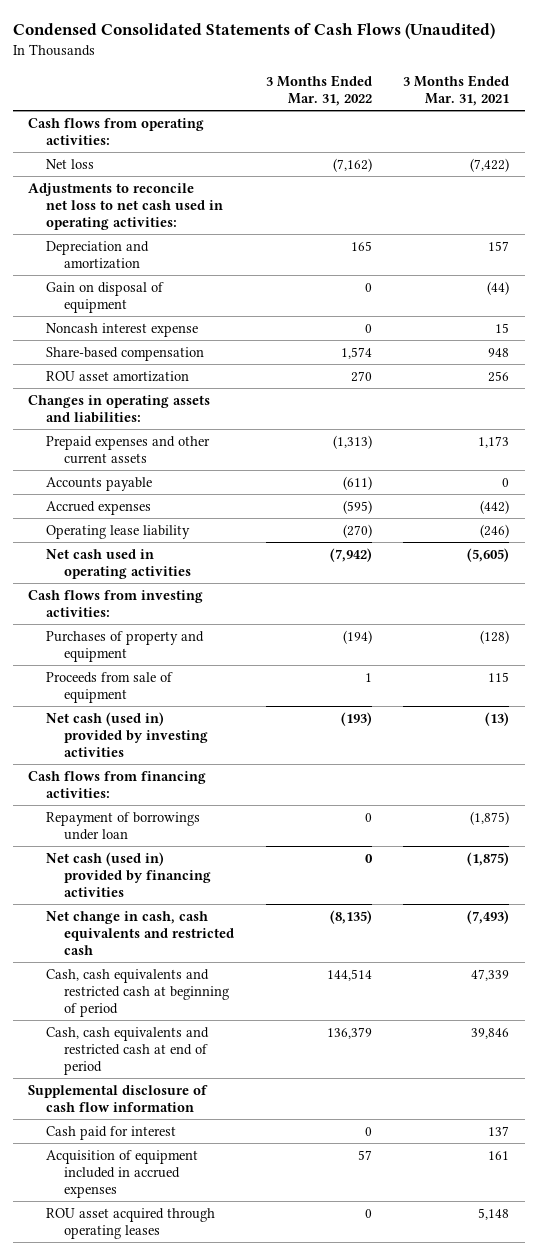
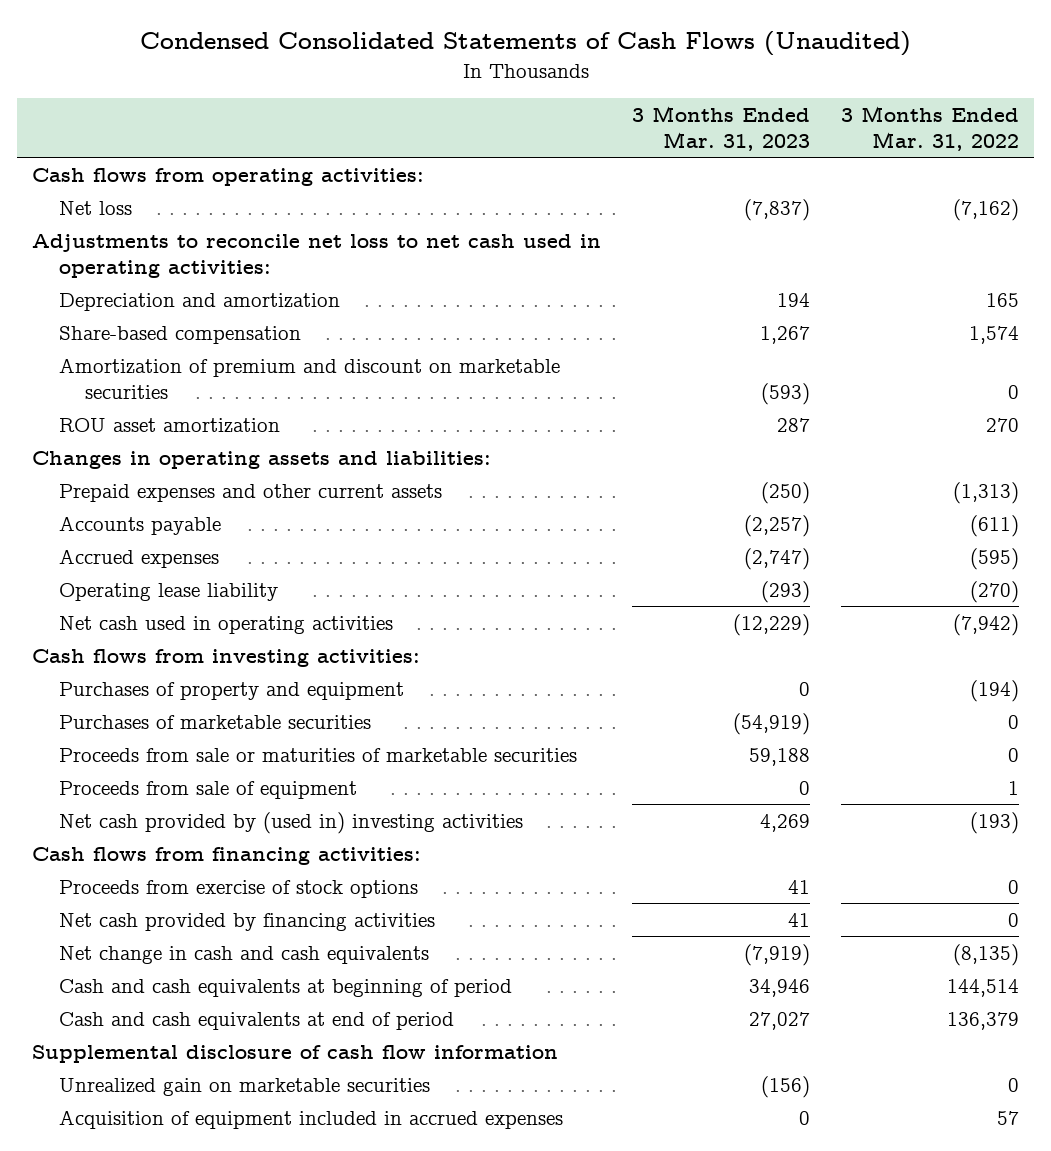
[403,75,510,107] 3 Months Ended Mar. 31, 2021 -> none
none -> [632,106,811,152] 3 Months Ended Mar. 31, 2023
[46,281,165,313] Gain on disposal of equipment -> none
[46,322,199,337] Noncash interest expense -> none
none -> [58,357,560,399] Amortization of premium and discount on marketable securities
none -> [58,714,371,729] Purchases of marketable securities
none -> [58,747,577,762] Proceeds from sale or maturities of marketable securities
[46,711,209,757] Net cash (used in) provided by investing activities -> [58,811,523,834] Net cash provided by (used in) investing activities
[46,811,201,840] Repayment of borrowings under loan -> none
none -> [58,879,418,898] Proceeds from exercise of stock options
[46,851,212,897] Net cash (used in) provided by financing activities -> [58,912,435,931] Net cash provided by financing activities
[46,910,235,955] Net change in cash, cash equivalents and restricted cash -> [58,945,429,964] Net change in cash and cash equivalents
[46,968,230,1017] Cash, cash equivalents and restricted cash at beginning of period -> [58,978,512,997] Cash and cash equivalents at beginning of period
[46,1026,210,1075] Cash, cash equivalents and restricted cash at end of period -> [58,1011,454,1030] Cash and cash equivalents at end of period
[46,1125,177,1140] Cash paid for interest -> none
none -> [58,1077,430,1096] Unrealized gain on marketable securities
[46,1207,216,1239] ROU asset acquired through operating leases -> none

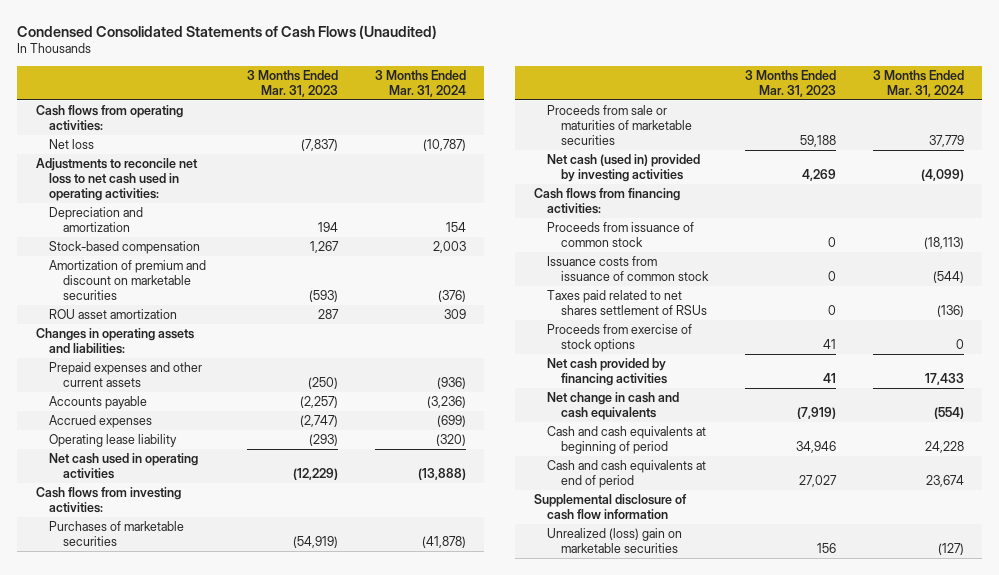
[840,106,1019,152] 3 Months Ended Mar. 31, 2022 -> none
none -> [374,69,466,97] 3 Months Ended Mar. 31, 2024
[58,325,301,344] Share-based compensation -> [49,240,201,254] Stock-based compensation
[58,681,404,700] Purchases of property and equipment -> none
[58,780,357,799] Proceeds from sale of equipment -> none
[58,811,523,834] Net cash provided by (used in) investing activities -> [547,153,701,182] Net cash (used in) provided by investing activities
none -> [547,221,695,247] Proceeds from issuance of common stock
none -> [547,255,710,281] Issuance costs from issuance of common stock
none -> [547,289,708,315] Taxes paid related to net shares settlement of RSUs
[58,1109,563,1129] Acquisition of equipment included in accrued expenses -> none
[58,1077,430,1096] Unrealized gain on marketable securities -> [547,527,683,553] Unrealized (loss) gain on marketable securities
[761,1075,811,1098] (156) -> [816,542,836,553] 156

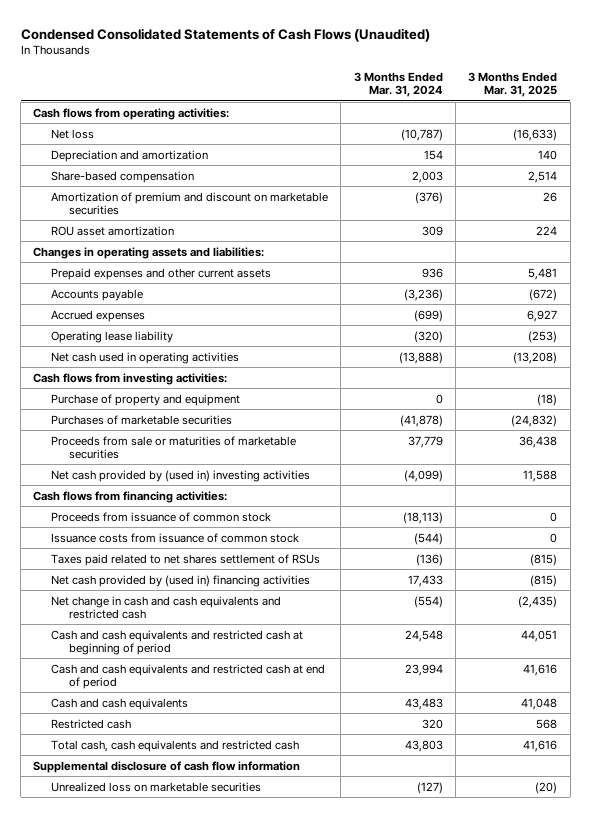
[247,69,339,97] 3 Months Ended Mar. 31, 2023 -> none
none -> [468,71,558,98] 3 Months Ended Mar. 31, 2025
[35,157,198,201] Adjustments to reconcile net loss to net cash used in operating activities: -> none
[49,240,201,254] Stock-based compensation -> [51,170,195,183] Share-based compensation
[436,376,466,389] (936) -> [421,267,443,278] 936
none -> [51,393,241,406] Purchase of property and equipment
[547,153,701,182] Net cash (used in) provided by investing activities -> [51,469,311,482] Net cash provided by (used in) investing activities
[547,323,693,352] Proceeds from exercise of stock options -> none
[547,357,668,386] Net cash provided by financing activities -> [51,574,311,587] Net cash provided by (used in) financing activities
[547,391,680,420] Net change in cash and cash equivalents -> [51,595,282,620] Net change in cash and cash equivalents and restricted cash
[547,425,707,454] Cash and cash equivalents at beginning of period -> [51,629,304,656] Cash and cash equivalents and restricted cash at beginning of period
[924,440,964,453] 24,228 -> [404,629,443,642] 24,548
[547,459,707,488] Cash and cash equivalents at end of period -> [51,663,326,690] Cash and cash equivalents and restricted cash at end of period
[925,474,964,487] 23,674 -> [404,663,443,676] 23,994
none -> [51,697,189,710] Cash and cash equivalents
none -> [51,718,132,729] Restricted cash
none -> [51,739,300,752] Total cash, cash equivalents and restricted cash
[547,527,683,553] Unrealized (loss) gain on marketable securities -> [51,781,262,792] Unrealized loss on marketable securities

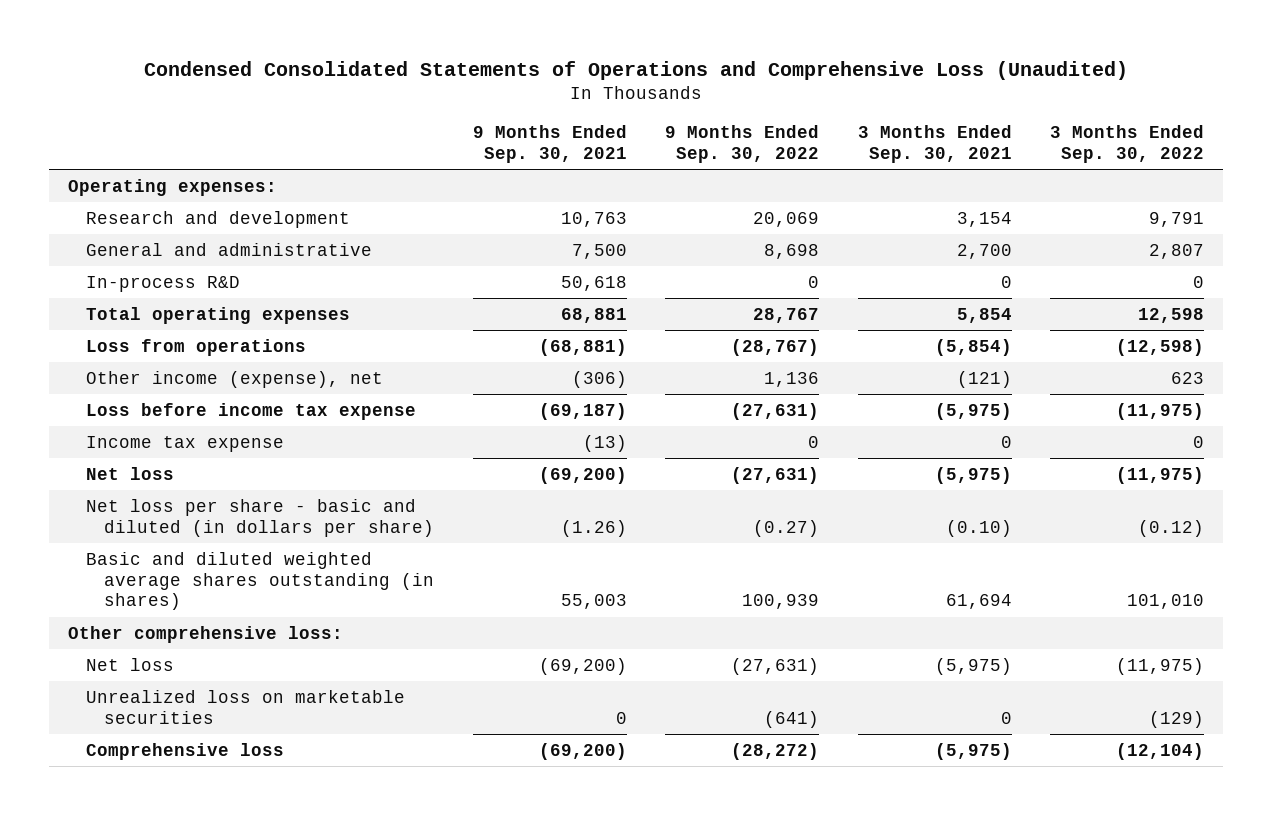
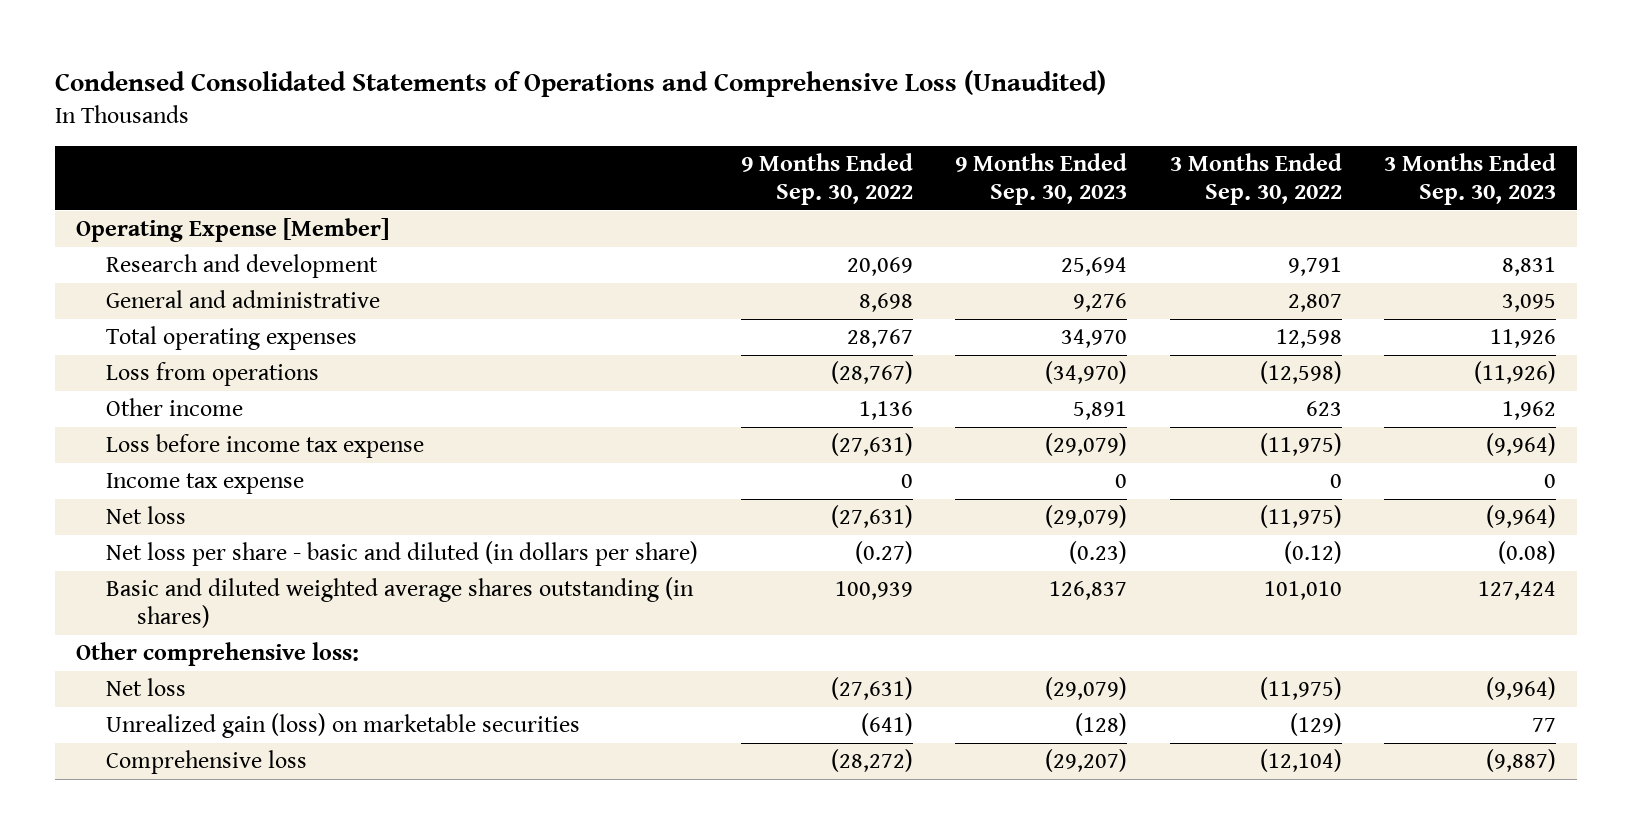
[472,125,627,164] 9 Months Ended Sep. 30, 2021 -> none
[857,125,1012,164] 3 Months Ended Sep. 30, 2021 -> none
none -> [955,153,1128,205] 9 Months Ended Sep. 30, 2023
none -> [1384,153,1557,205] 3 Months Ended Sep. 30, 2023
[68,178,278,196] Operating expenses: -> none
none -> [75,218,389,243] Operating Expense [Member]
[86,275,241,292] In-process R&D -> none
[86,370,384,388] Other income (expense), net -> [106,398,244,417] Other income
[86,689,406,724] Unrealized loss on marketable securities -> [106,713,581,739] Unrealized gain (loss) on marketable securities

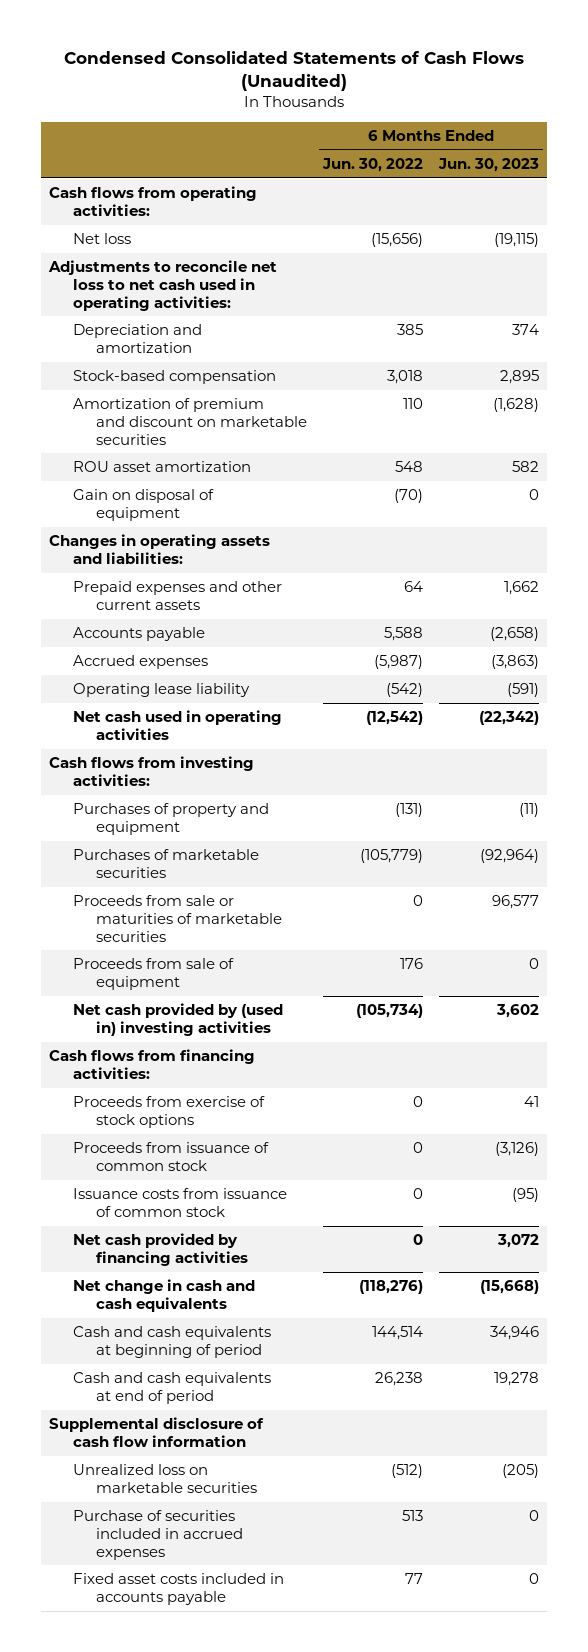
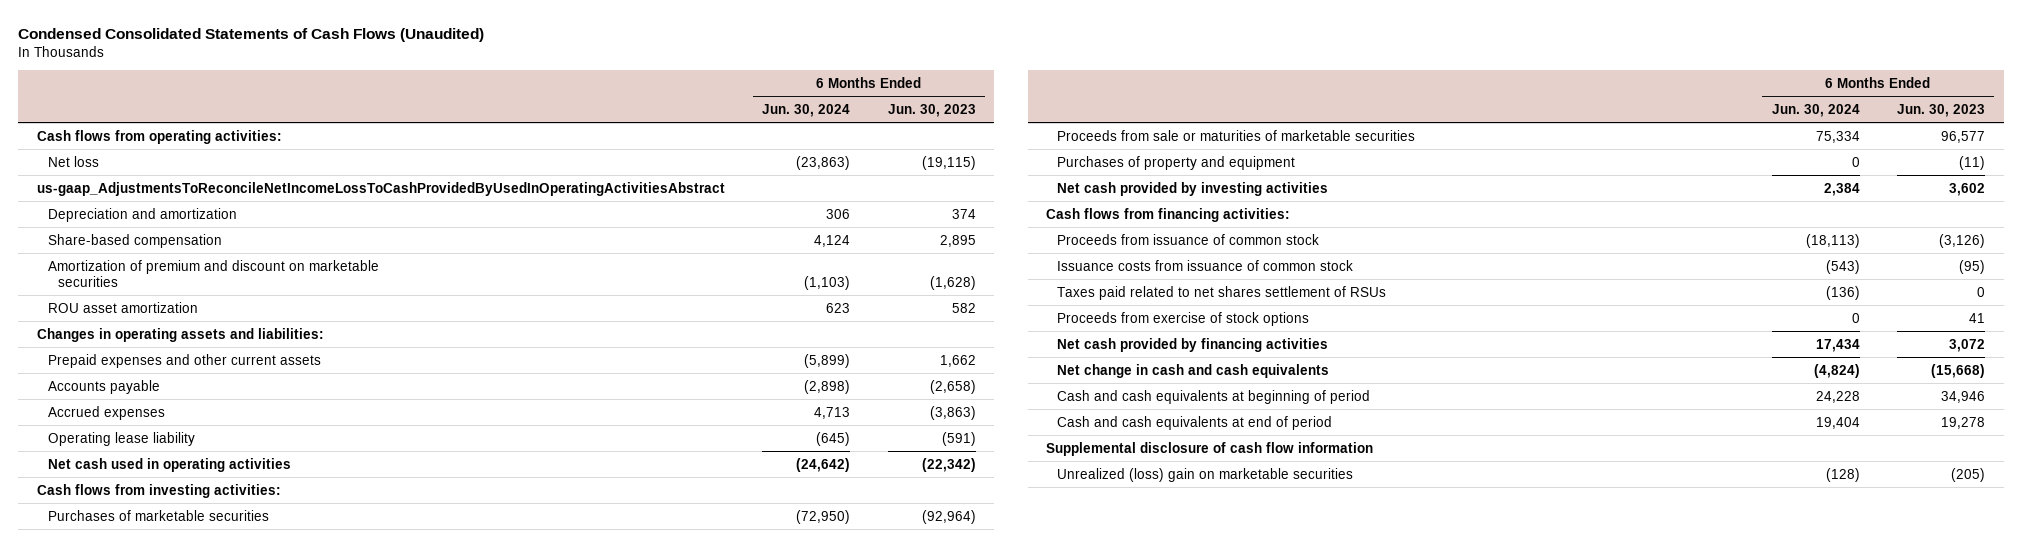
[322,157,424,172] Jun. 30, 2022 -> none
none -> [762,103,851,117] Jun. 30, 2024
[47,260,277,311] Adjustments to reconcile net loss to net cash used in operating activities: -> [36,181,725,196] us-gaap_AdjustmentsToReconcileNetIncomeLossToCashProvidedByUsedInOperatingActivitiesAbstract
[72,370,276,385] Stock-based compensation -> [47,233,222,248] Share-based compensation
[72,489,214,521] Gain on disposal of equipment -> none
[72,958,234,990] Proceeds from sale of equipment -> none
[72,803,269,835] Purchases of property and equipment -> [1056,155,1295,170] Purchases of property and equipment
[72,1003,283,1036] Net cash provided by (used in) investing activities -> [1056,181,1328,196] Net cash provided by investing activities
none -> [1056,285,1386,300] Taxes paid related to net shares settlement of RSUs
[72,1096,265,1128] Proceeds from exercise of stock options -> [1056,311,1309,326] Proceeds from exercise of stock options
[72,1510,244,1560] Purchase of securities included in accrued expenses -> none
[72,1573,284,1605] Fixed asset costs included in accounts payable -> none
[72,1464,258,1493] Unrealized loss on marketable securities -> [1056,467,1353,482] Unrealized (loss) gain on marketable securities

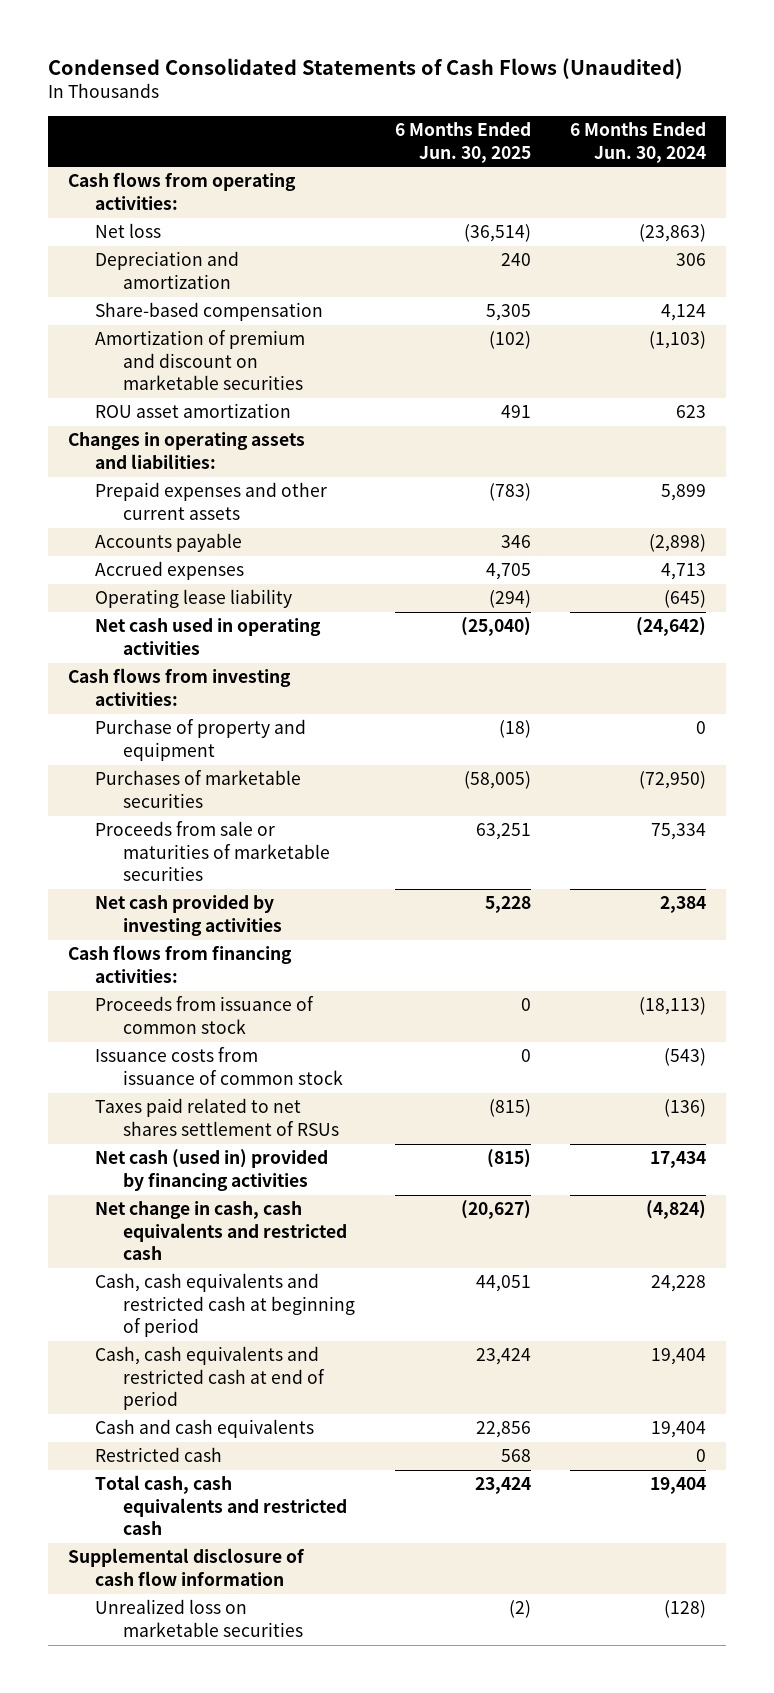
[887,103,976,117] Jun. 30, 2023 -> none
none -> [394,122,531,163] 6 Months Ended Jun. 30, 2025
[36,181,725,196] us-gaap_AdjustmentsToReconcileNetIncomeLossToCashProvidedByUsedInOperatingActivitiesAbstract -> none
[804,353,851,368] (5,899) -> [661,484,707,502] 5,899
none -> [95,719,307,761] Purchase of property and equipment
[1056,155,1295,170] Purchases of property and equipment -> none
[1056,311,1309,326] Proceeds from exercise of stock options -> none
[1056,337,1328,352] Net cash provided by financing activities -> [95,1149,329,1191] Net cash (used in) provided by financing activities
[1056,363,1329,378] Net change in cash and cash equivalents -> [95,1201,348,1261] Net change in cash, cash equivalents and restricted cash
[1056,389,1370,404] Cash and cash equivalents at beginning of period -> [95,1273,356,1338] Cash, cash equivalents and restricted cash at beginning of period
[1056,415,1332,430] Cash and cash equivalents at end of period -> [95,1346,326,1411] Cash, cash equivalents and restricted cash at end of period
none -> [95,1419,315,1439] Cash and cash equivalents
none -> [95,1447,223,1463] Restricted cash
none -> [95,1475,348,1536] Total cash, cash equivalents and restricted cash
[1056,467,1353,482] Unrealized (loss) gain on marketable securities -> [95,1599,304,1637] Unrealized loss on marketable securities

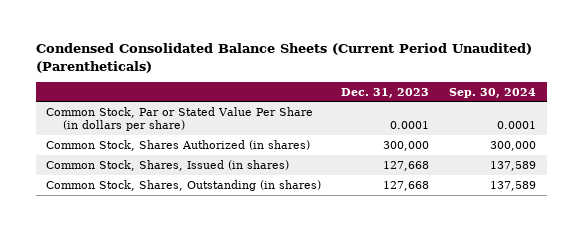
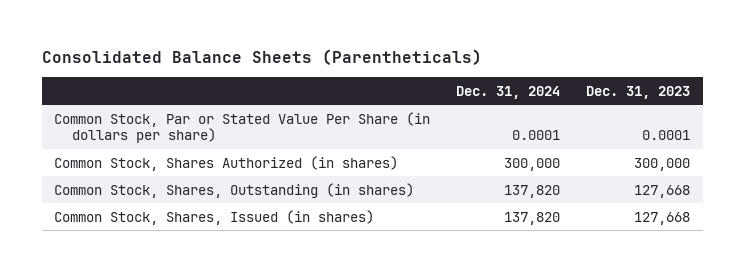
[35,43,532,73] Condensed Consolidated Balance Sheets (Current Period Unaudited) (Parentheticals) -> [41,49,482,66] Consolidated Balance Sheets (Parentheticals)
[449,87,537,98] Sep. 30, 2024 -> none
none -> [456,85,561,99] Dec. 31, 2024
[45,159,289,171] Common Stock, Shares, Issued (in shares) -> [54,209,375,225] Common Stock, Shares, Issued (in shares)

